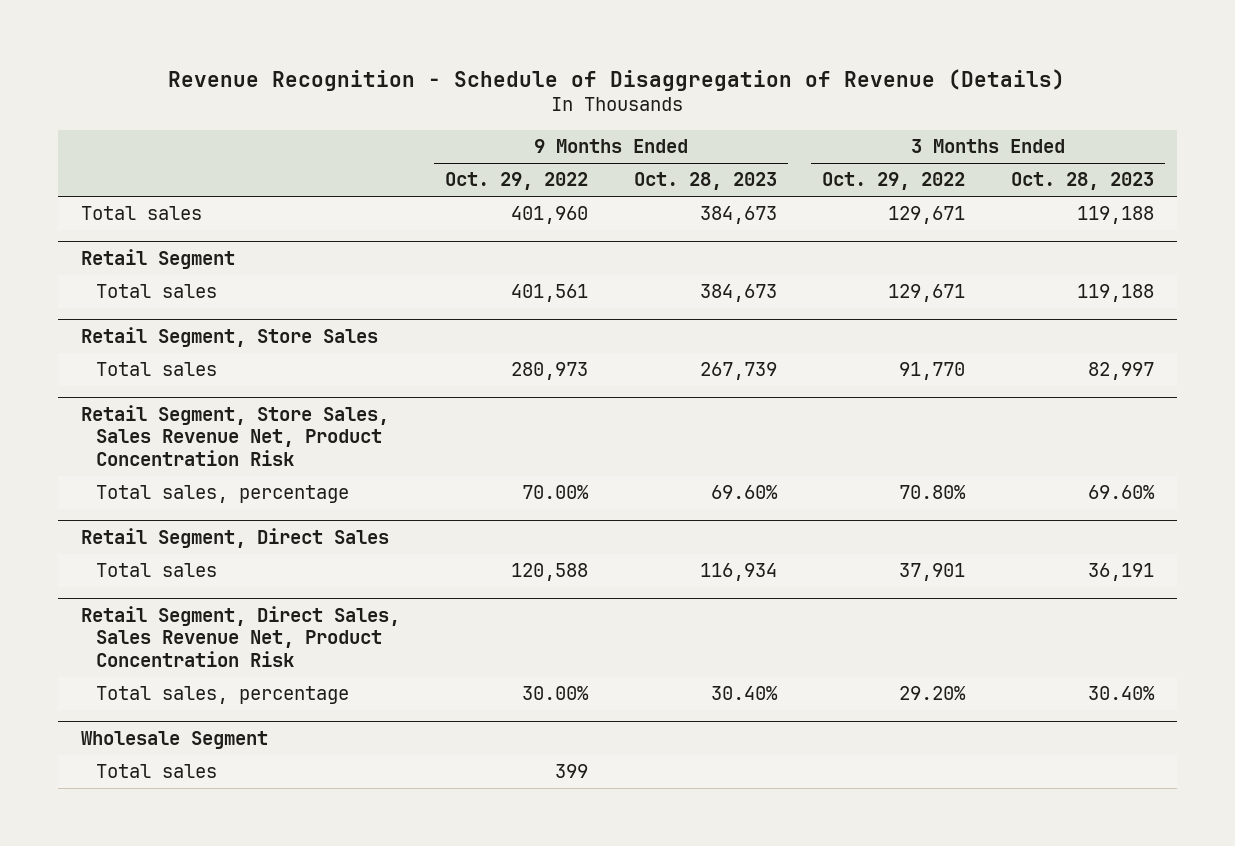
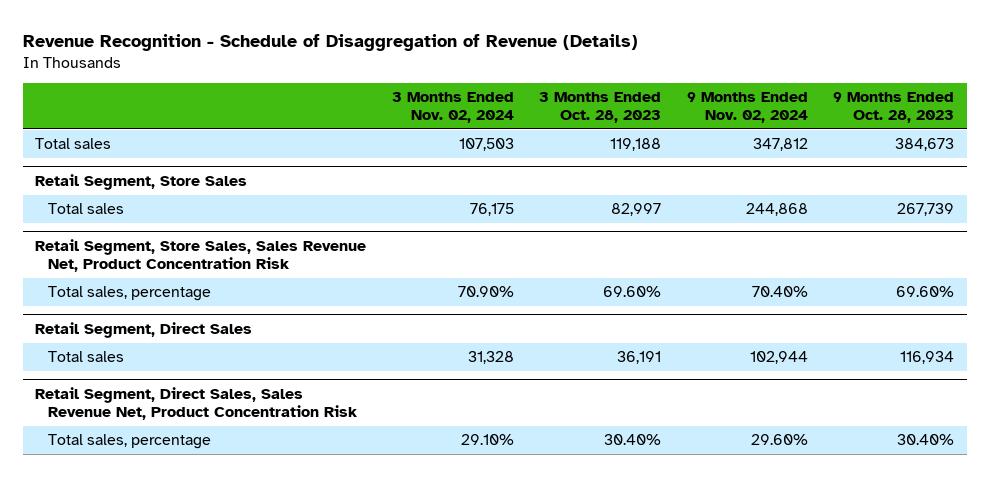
[445,172,589,191] Oct. 29, 2022 -> none
[822,172,966,191] Oct. 29, 2022 -> none
none -> [391,92,514,124] 3 Months Ended Nov. 02, 2024
none -> [686,92,808,124] 9 Months Ended Nov. 02, 2024
[80,248,235,269] Retail Segment -> none
[95,284,217,299] Total sales -> none
[80,730,268,749] Wholesale Segment -> none
[95,764,217,779] Total sales -> none

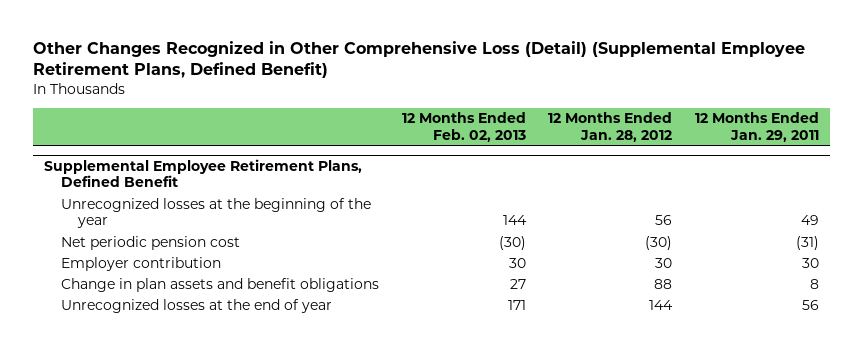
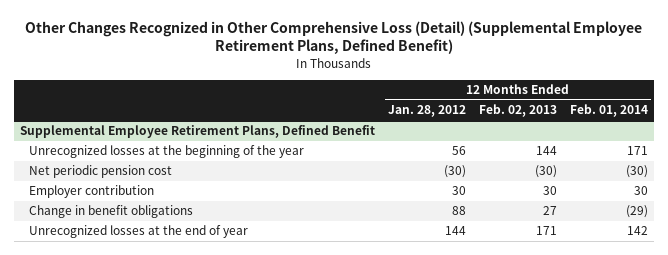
[694,112,819,142] 12 Months Ended Jan. 29, 2011 -> none
none -> [569,104,648,118] Feb. 01, 2014
[60,277,379,292] Change in plan assets and benefit obligations -> [29,205,194,219] Change in benefit obligations

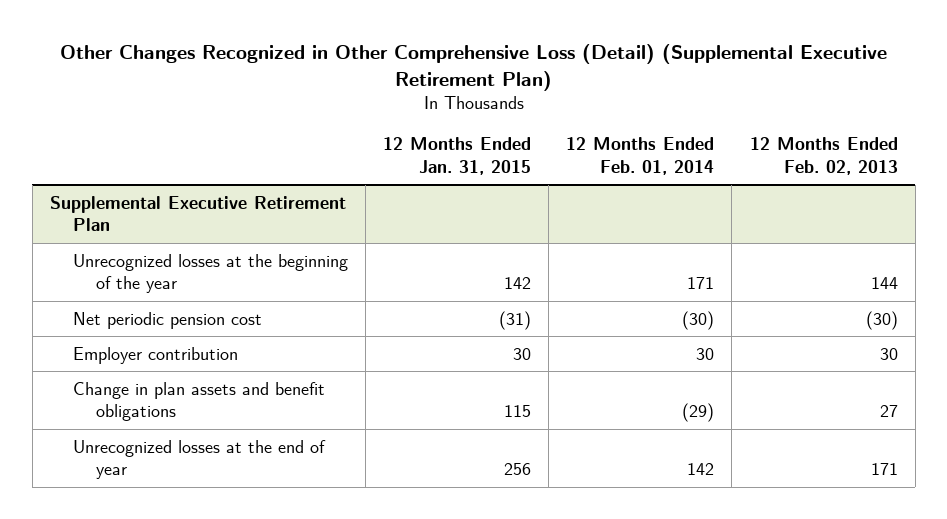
[25,20,643,55] Other Changes Recognized in Other Comprehensive Loss (Detail) (Supplemental Employee Retirement Plans, Defined Benefit) -> [59,44,887,92] Other Changes Recognized in Other Comprehensive Loss (Detail) (Supplemental Executive Retirement Plan)
[388,105,467,118] Jan. 28, 2012 -> none
none -> [383,137,532,175] 12 Months Ended Jan. 31, 2015
[20,125,376,139] Supplemental Employee Retirement Plans, Defined Benefit -> none
none -> [49,195,346,232] Supplemental Executive Retirement Plan
[29,205,194,219] Change in benefit obligations -> [72,381,325,422] Change in plan assets and benefit obligations

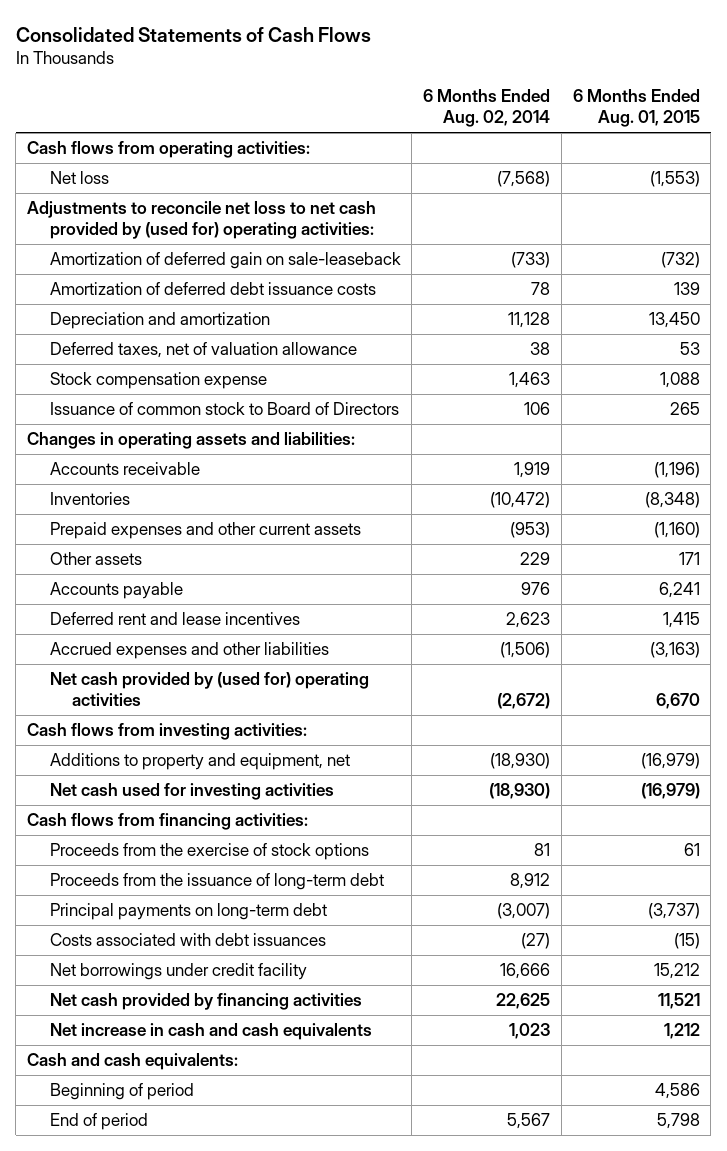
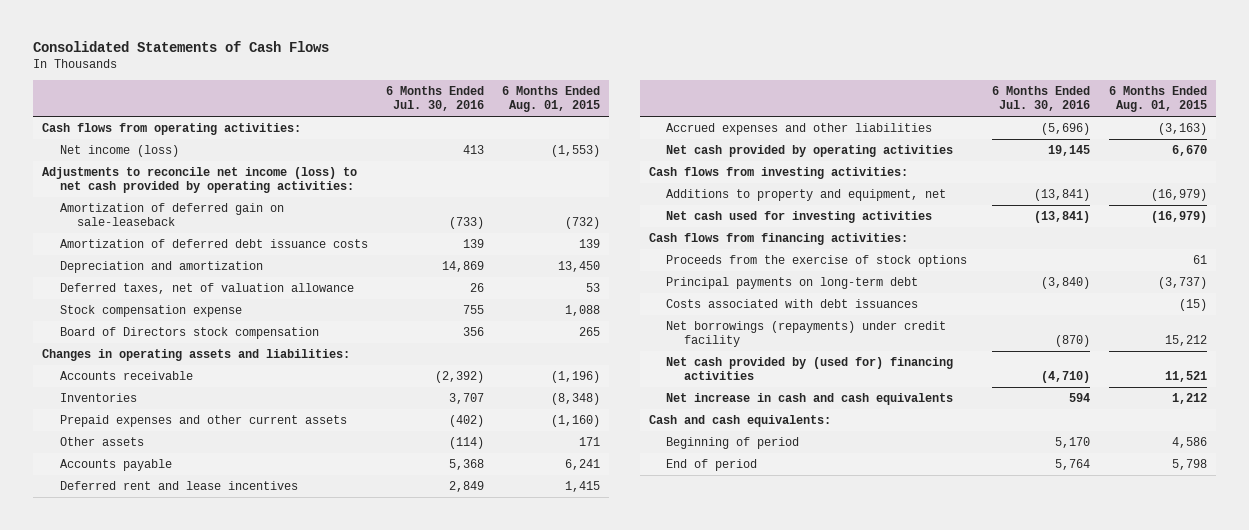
[423,89,551,128] 6 Months Ended Aug. 02, 2014 -> none
none -> [385,86,484,112] 6 Months Ended Jul. 30, 2016
[49,171,109,185] Net loss -> [59,144,179,157] Net income (loss)
[27,201,377,239] Adjustments to reconcile net loss to net cash provided by (used for) operating activities: -> [42,166,358,193] Adjustments to reconcile net income (loss) to net cash provided by operating activities:
[49,402,399,416] Issuance of common stock to Board of Directors -> [59,326,319,339] Board of Directors stock compensation
[49,672,369,706] Net cash provided by (used for) operating activities -> [666,144,954,157] Net cash provided by operating activities
[49,873,384,891] Proceeds from the issuance of long-term debt -> none
[49,963,307,981] Net borrowings under credit facility -> [666,320,947,347] Net borrowings (repayments) under credit facility
[49,993,362,1011] Net cash provided by financing activities -> [666,356,954,380] Net cash provided by (used for) financing activities

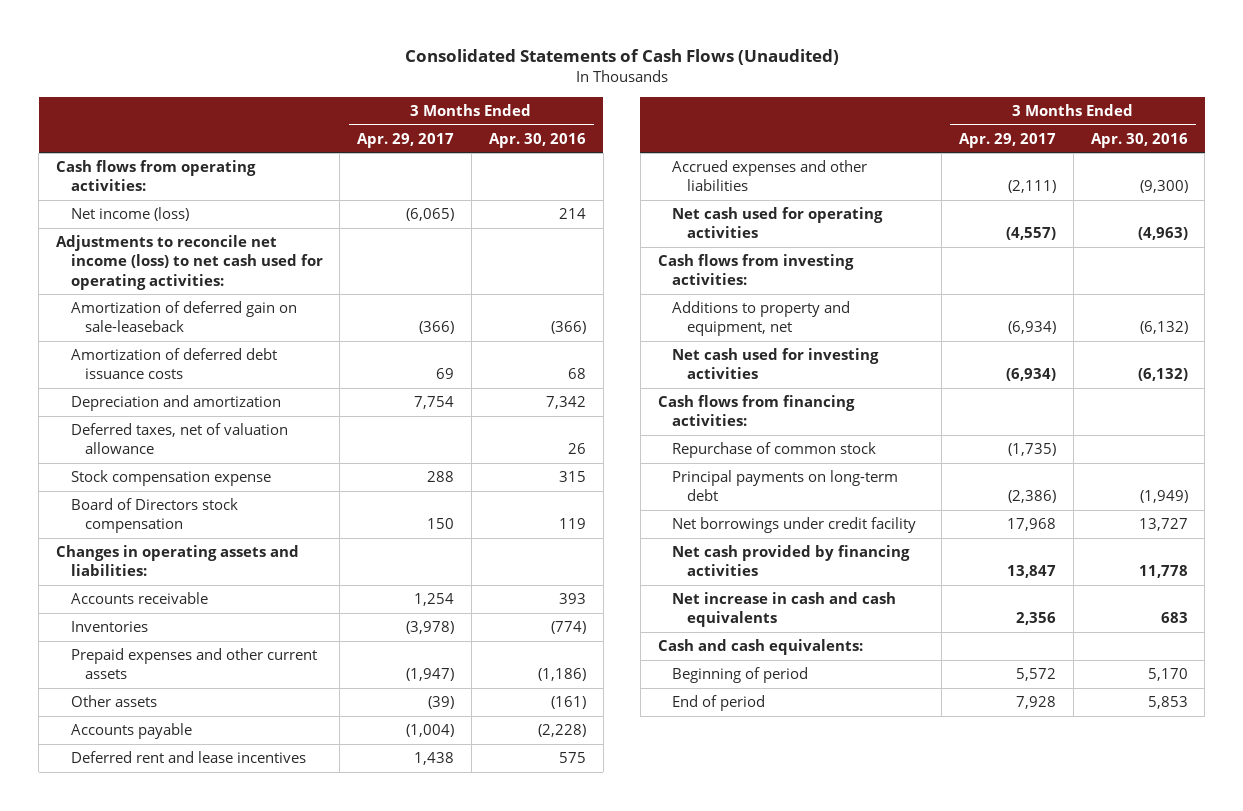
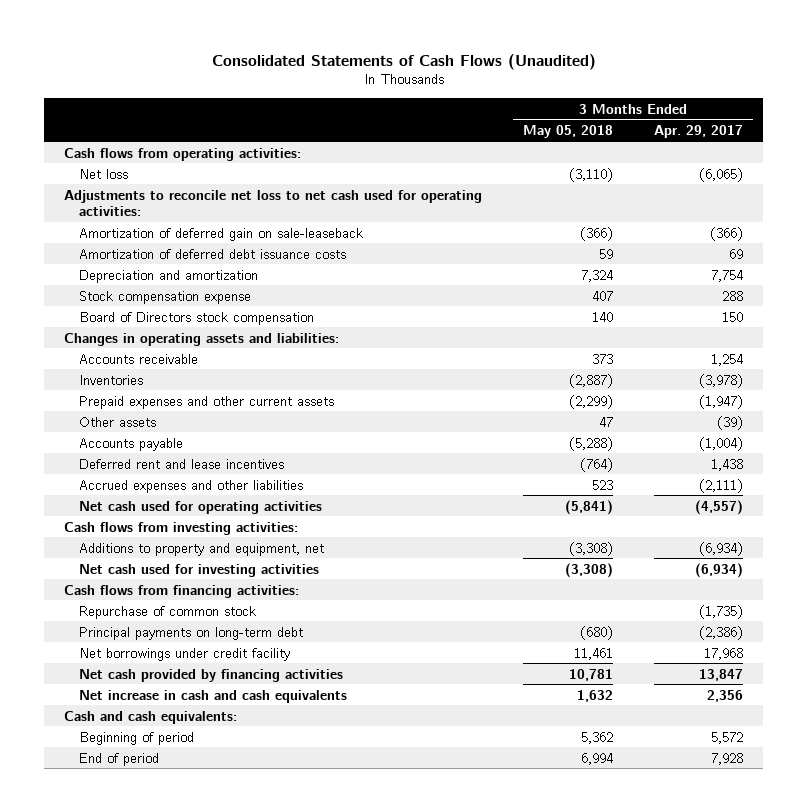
[488,132,586,148] Apr. 30, 2016 -> none
none -> [523,125,614,139] May 05, 2018
[70,207,189,222] Net income (loss) -> [79,168,129,179] Net loss
[55,235,323,290] Adjustments to reconcile net income (loss) to net cash used for operating activities: -> [64,189,483,217] Adjustments to reconcile net loss to net cash used for operating activities:
[70,423,288,455] Deferred taxes, net of valuation allowance -> none

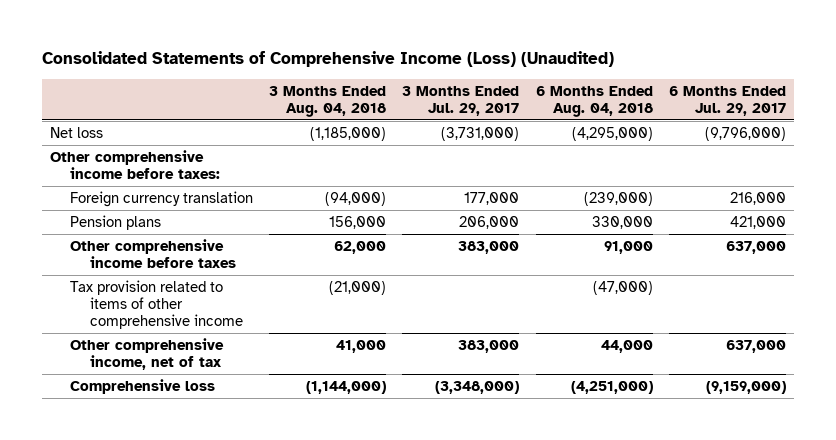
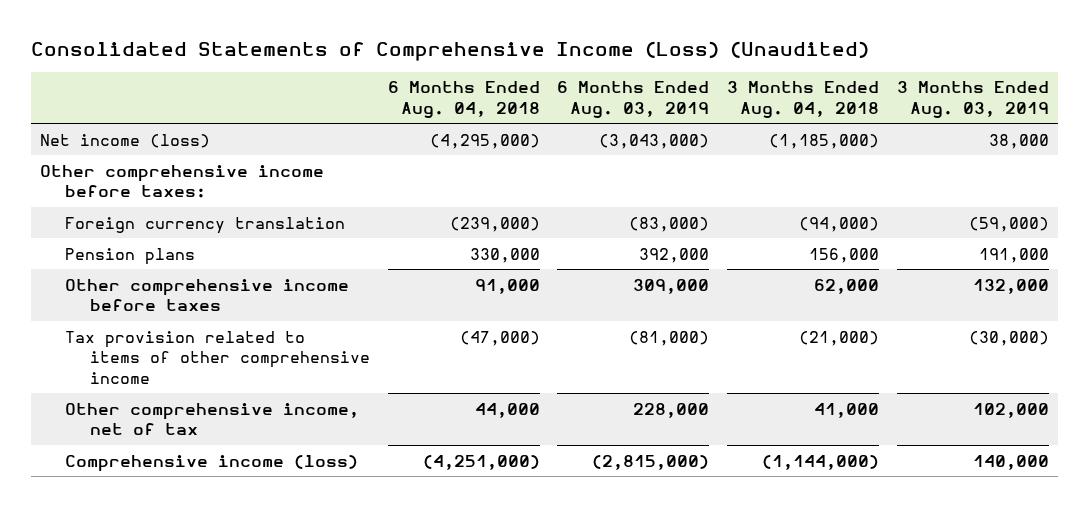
[402,85,520,116] 3 Months Ended Jul. 29, 2017 -> none
[668,85,786,116] 6 Months Ended Jul. 29, 2017 -> none
none -> [557,81,710,118] 6 Months Ended Aug. 03, 2019
none -> [897,81,1050,118] 3 Months Ended Aug. 03, 2019
[49,126,103,138] Net loss -> [39,133,210,148] Net income (loss)
[70,378,216,394] Comprehensive loss -> [64,454,358,472] Comprehensive income (loss)

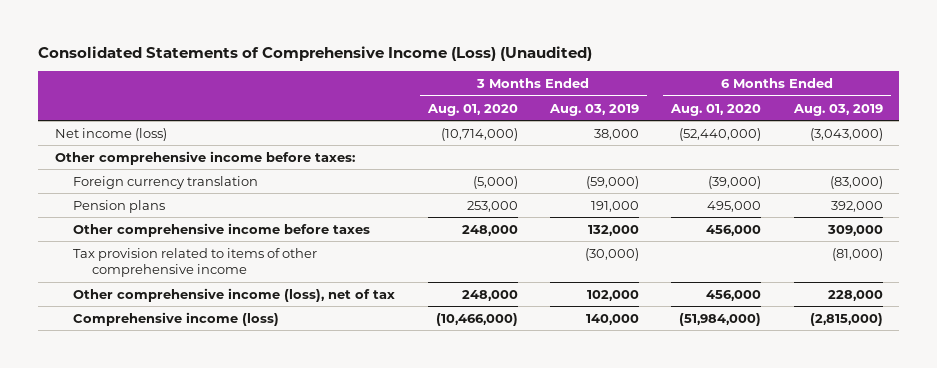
[387,81,540,118] 6 Months Ended Aug. 04, 2018 -> none
[727,81,880,118] 3 Months Ended Aug. 04, 2018 -> none
none -> [426,103,518,116] Aug. 01, 2020
none -> [670,103,762,116] Aug. 01, 2020
[64,402,359,436] Other comprehensive income, net of tax -> [73,287,396,302] Other comprehensive income (loss), net of tax

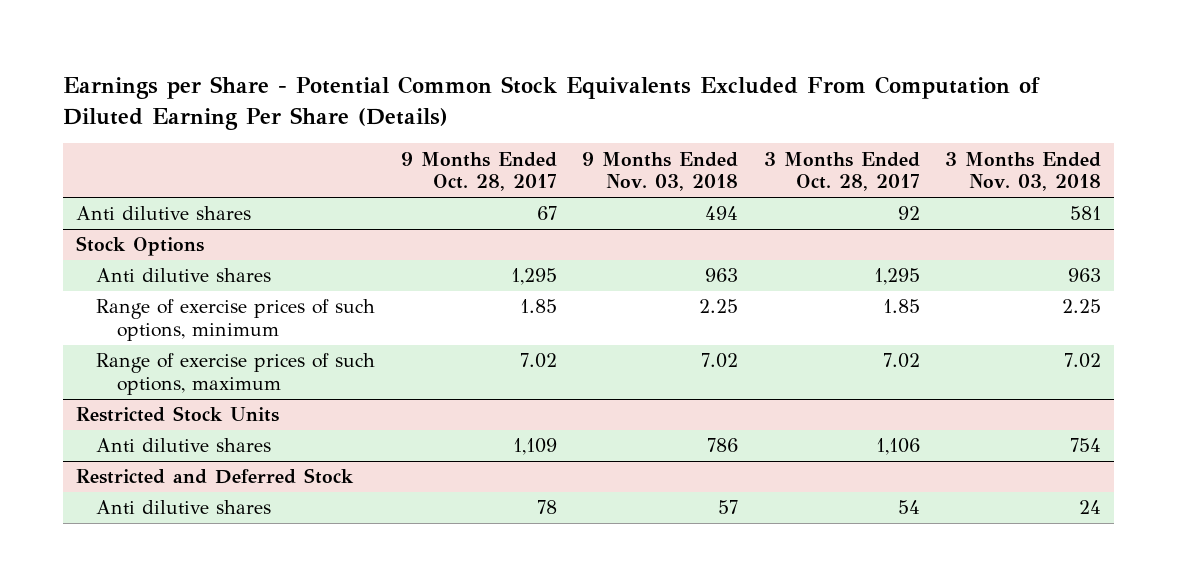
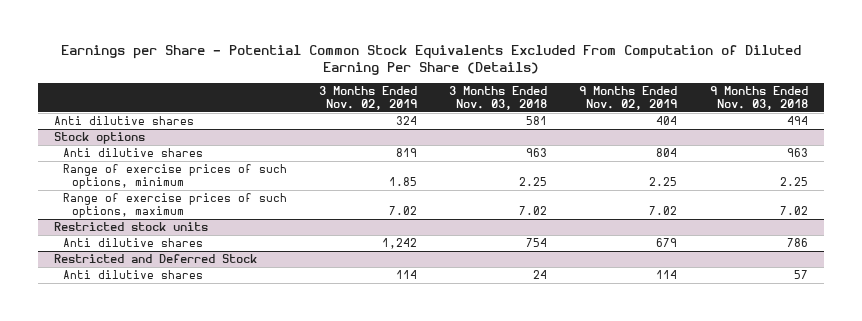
[400,151,557,192] 9 Months Ended Oct. 28, 2017 -> none
[763,151,920,192] 3 Months Ended Oct. 28, 2017 -> none
none -> [319,85,418,111] 3 Months Ended Nov. 02, 2019
none -> [579,85,678,111] 9 Months Ended Nov. 02, 2019
[75,236,204,257] Stock Options -> [54,132,146,145] Stock options
[75,406,279,423] Restricted Stock Units -> [54,222,209,232] Restricted stock units

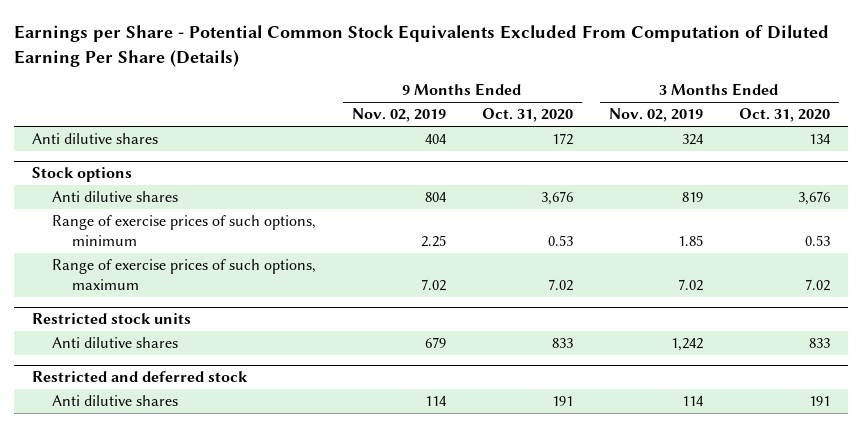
[449,85,548,111] 3 Months Ended Nov. 03, 2018 -> none
[709,85,808,111] 9 Months Ended Nov. 03, 2018 -> none
none -> [481,108,573,123] Oct. 31, 2020
none -> [738,108,830,123] Oct. 31, 2020
[54,254,258,264] Restricted and Deferred Stock -> [31,371,248,383] Restricted and deferred stock

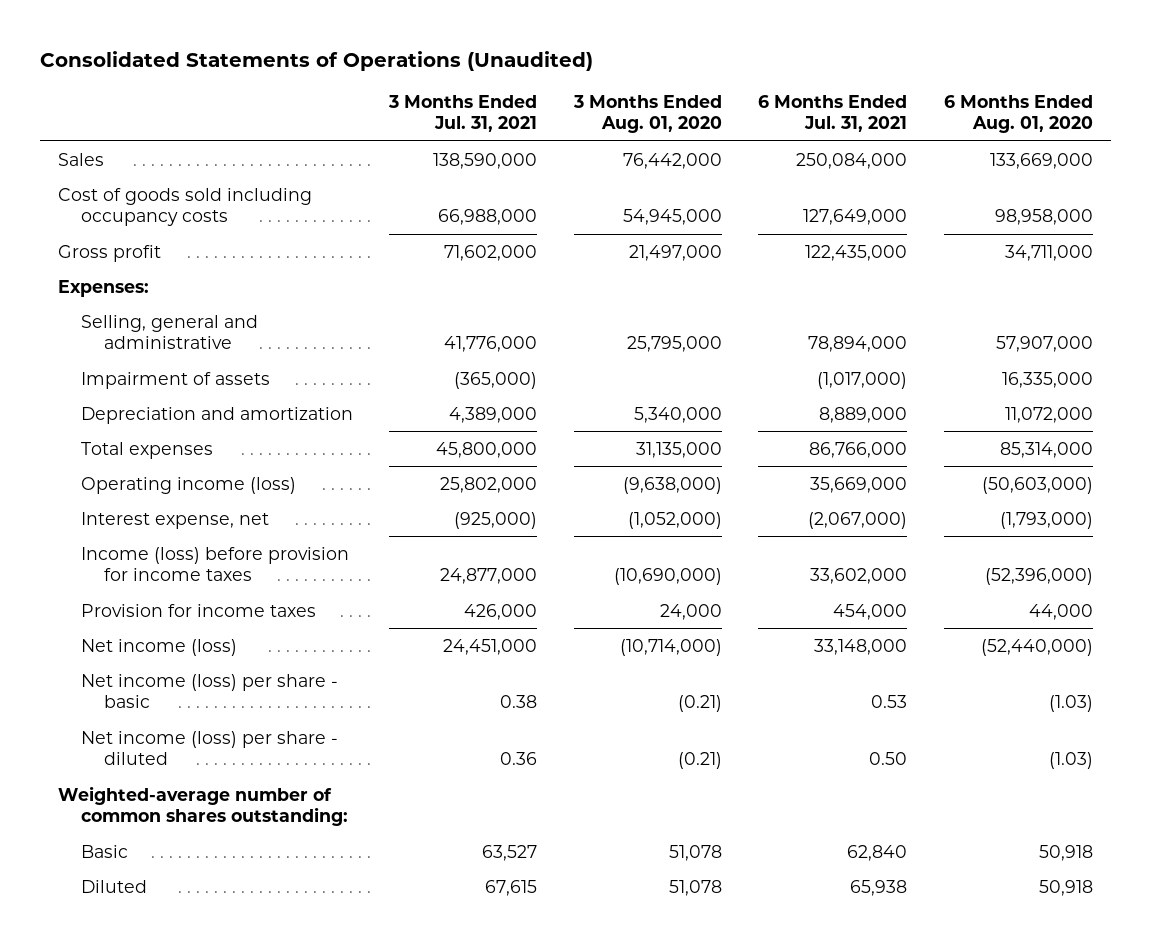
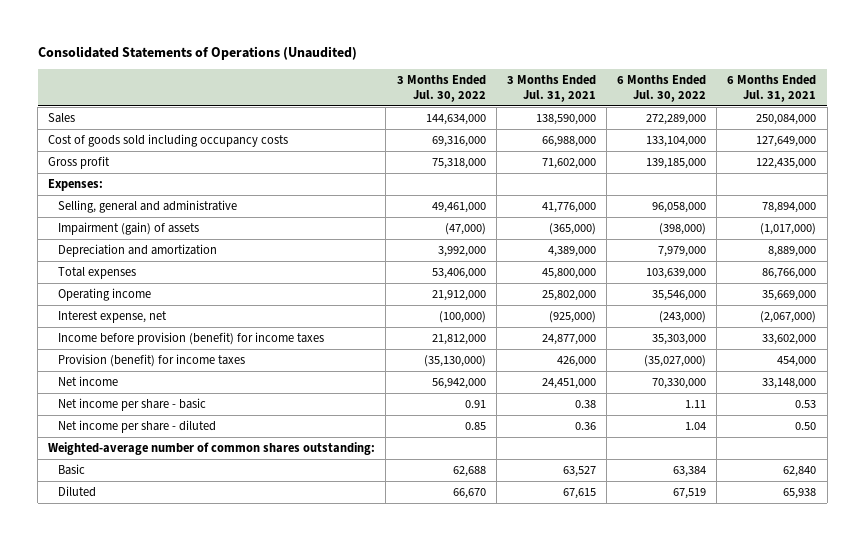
[572,94,722,134] 3 Months Ended Aug. 01, 2020 -> none
[943,94,1093,134] 6 Months Ended Aug. 01, 2020 -> none
none -> [396,75,486,102] 3 Months Ended Jul. 30, 2022
none -> [617,75,707,102] 6 Months Ended Jul. 30, 2022
[80,371,270,389] Impairment of assets -> [57,222,199,236] Impairment (gain) of assets
[80,476,296,494] Operating income (loss) -> [57,288,151,302] Operating income
[80,546,349,582] Income (loss) before provision for income taxes -> [57,332,324,346] Income before provision (benefit) for income taxes
[80,603,316,617] Provision for income taxes -> [57,354,245,368] Provision (benefit) for income taxes
[80,638,237,656] Net income (loss) -> [57,376,118,387] Net income
[80,673,338,709] Net income (loss) per share - basic -> [57,398,206,412] Net income per share - basic
[80,730,338,766] Net income (loss) per share - diluted -> [57,420,216,434] Net income per share - diluted

